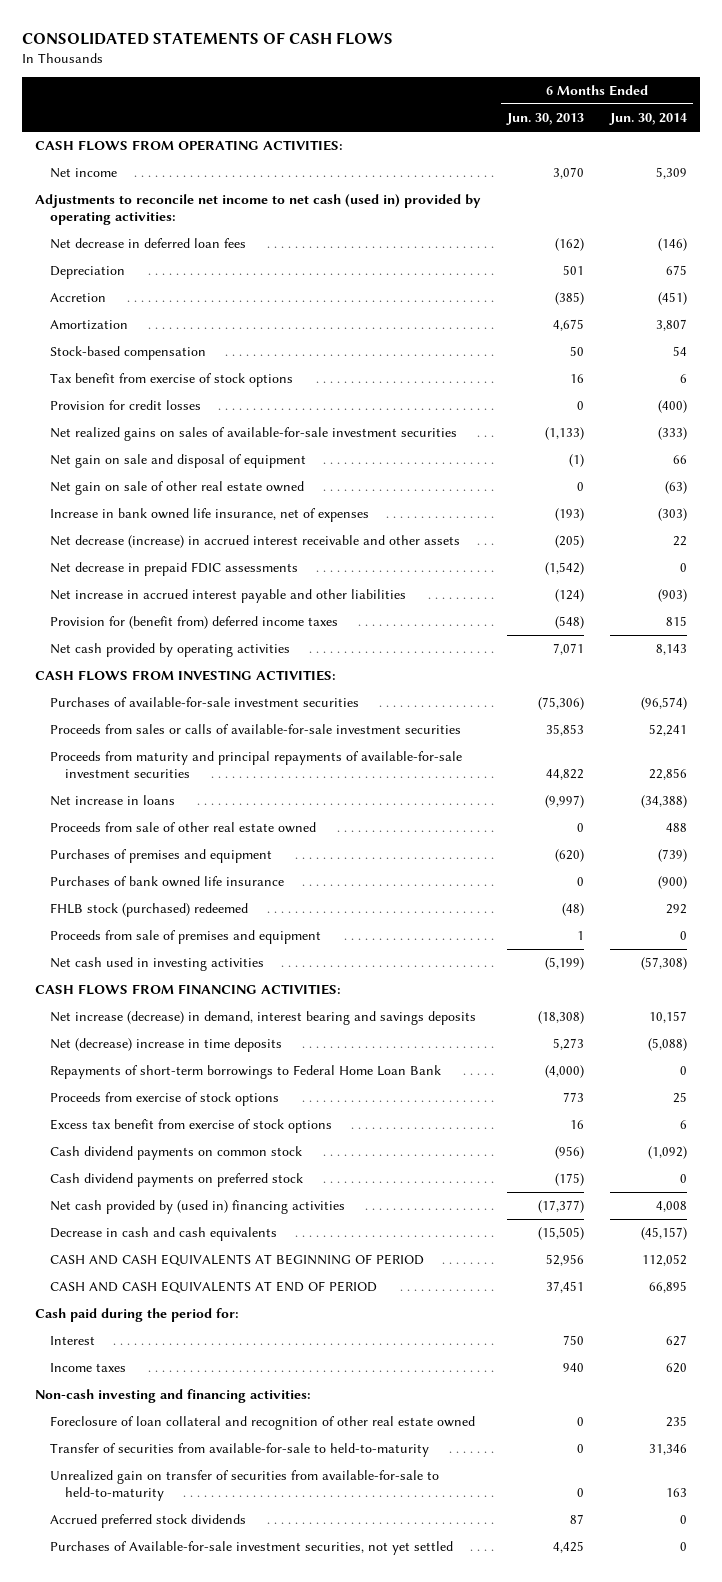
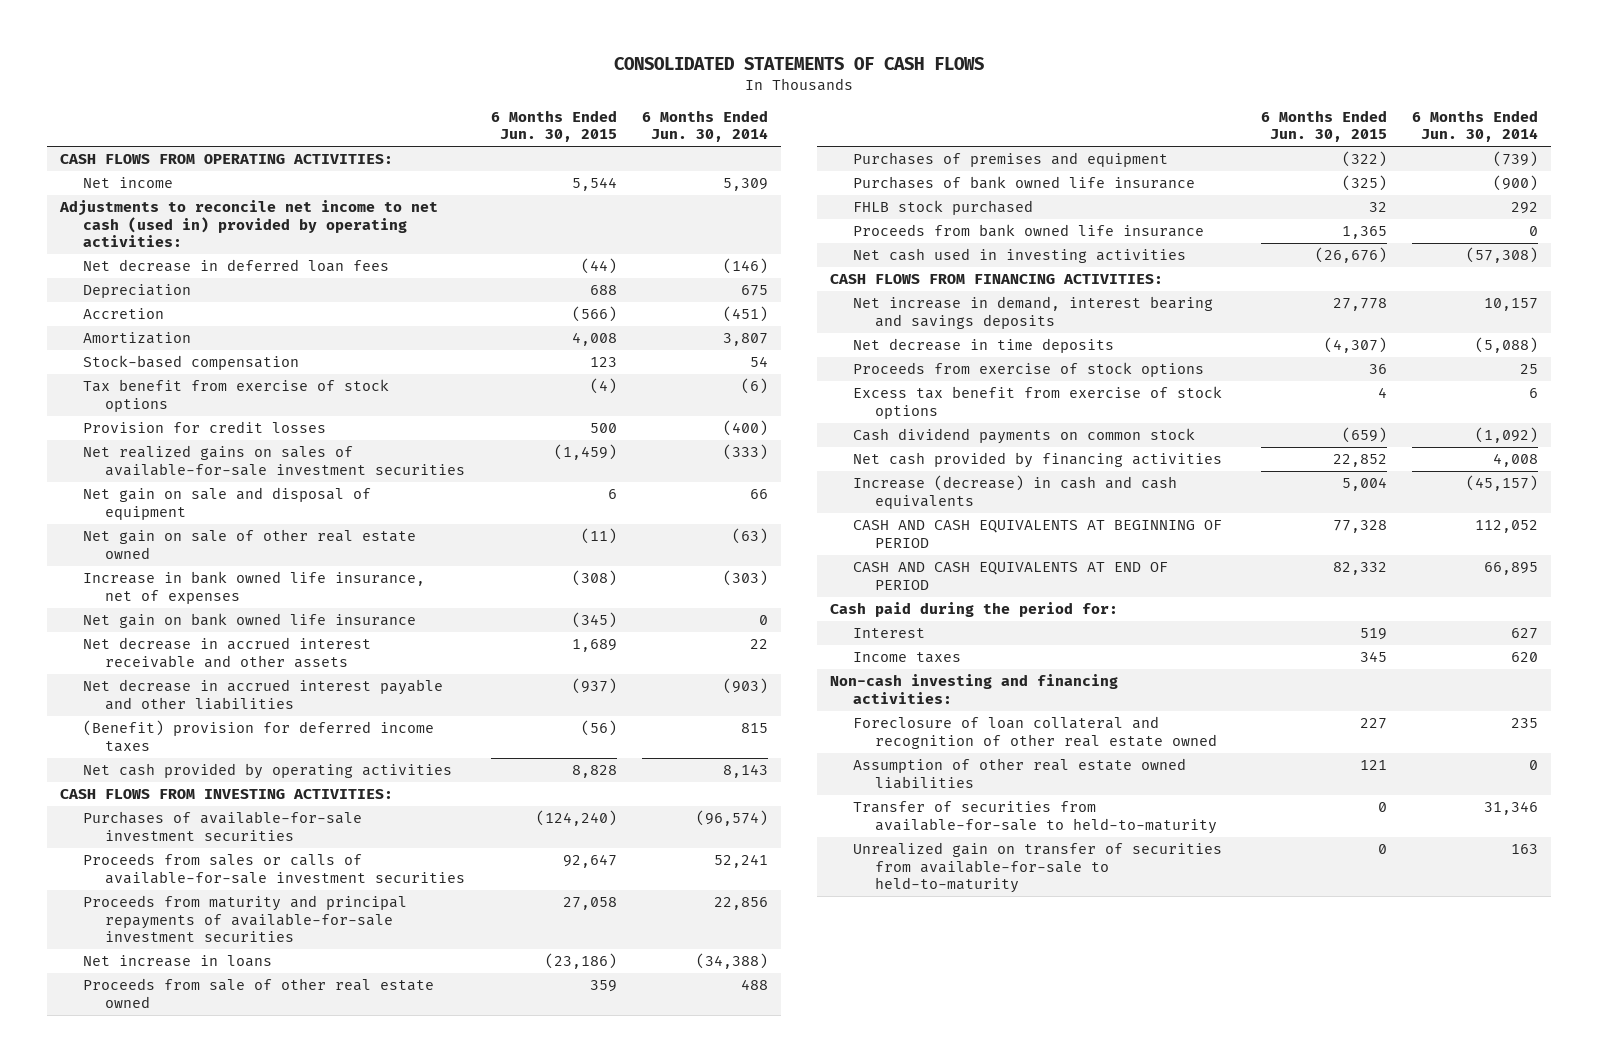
[506,113,585,126] Jun. 30, 2013 -> none
none -> [490,109,617,143] 6 Months Ended Jun. 30, 2015
[679,374,687,384] 6 -> [741,378,769,395] (6)
[50,562,299,577] Net decrease in prepaid FDIC assessments -> none
none -> [82,613,416,629] Net gain on bank owned life insurance
[50,535,461,549] Net decrease (increase) in accrued interest receivable and other assets -> [82,637,371,668] Net decrease in accrued interest receivable and other assets
[50,589,407,604] Net increase in accrued interest payable and other liabilities -> [82,679,443,710] Net decrease in accrued interest payable and other liabilities
[50,616,339,630] Provision for (benefit from) deferred income taxes -> [82,720,434,752] (Benefit) provision for deferred income taxes
[50,930,322,945] Proceeds from sale of premises and equipment -> none
[50,903,249,918] FHLB stock (purchased) redeemed -> [852,200,1033,216] FHLB stock purchased
none -> [852,224,1204,238] Proceeds from bank owned life insurance
[50,1065,442,1080] Repayments of short-term borrowings to Federal Home Loan Bank -> none
[50,1011,477,1026] Net increase (decrease) in demand, interest bearing and savings deposits -> [852,296,1213,329] Net increase in demand, interest bearing and savings deposits
[50,1038,283,1053] Net (decrease) increase in time deposits -> [852,338,1114,354] Net decrease in time deposits
[50,1173,304,1188] Cash dividend payments on preferred stock -> none
[50,1200,346,1215] Net cash provided by (used in) financing activities -> [852,452,1222,469] Net cash provided by financing activities
[50,1227,278,1242] Decrease in cash and cash equivalents -> [852,475,1177,509] Increase (decrease) in cash and cash equivalents
none -> [852,758,1186,789] Assumption of other real estate owned liabilities
[50,1514,247,1529] Accrued preferred stock dividends -> none
[50,1541,454,1556] Purchases of Available-for-sale investment securities, not yet settled -> none

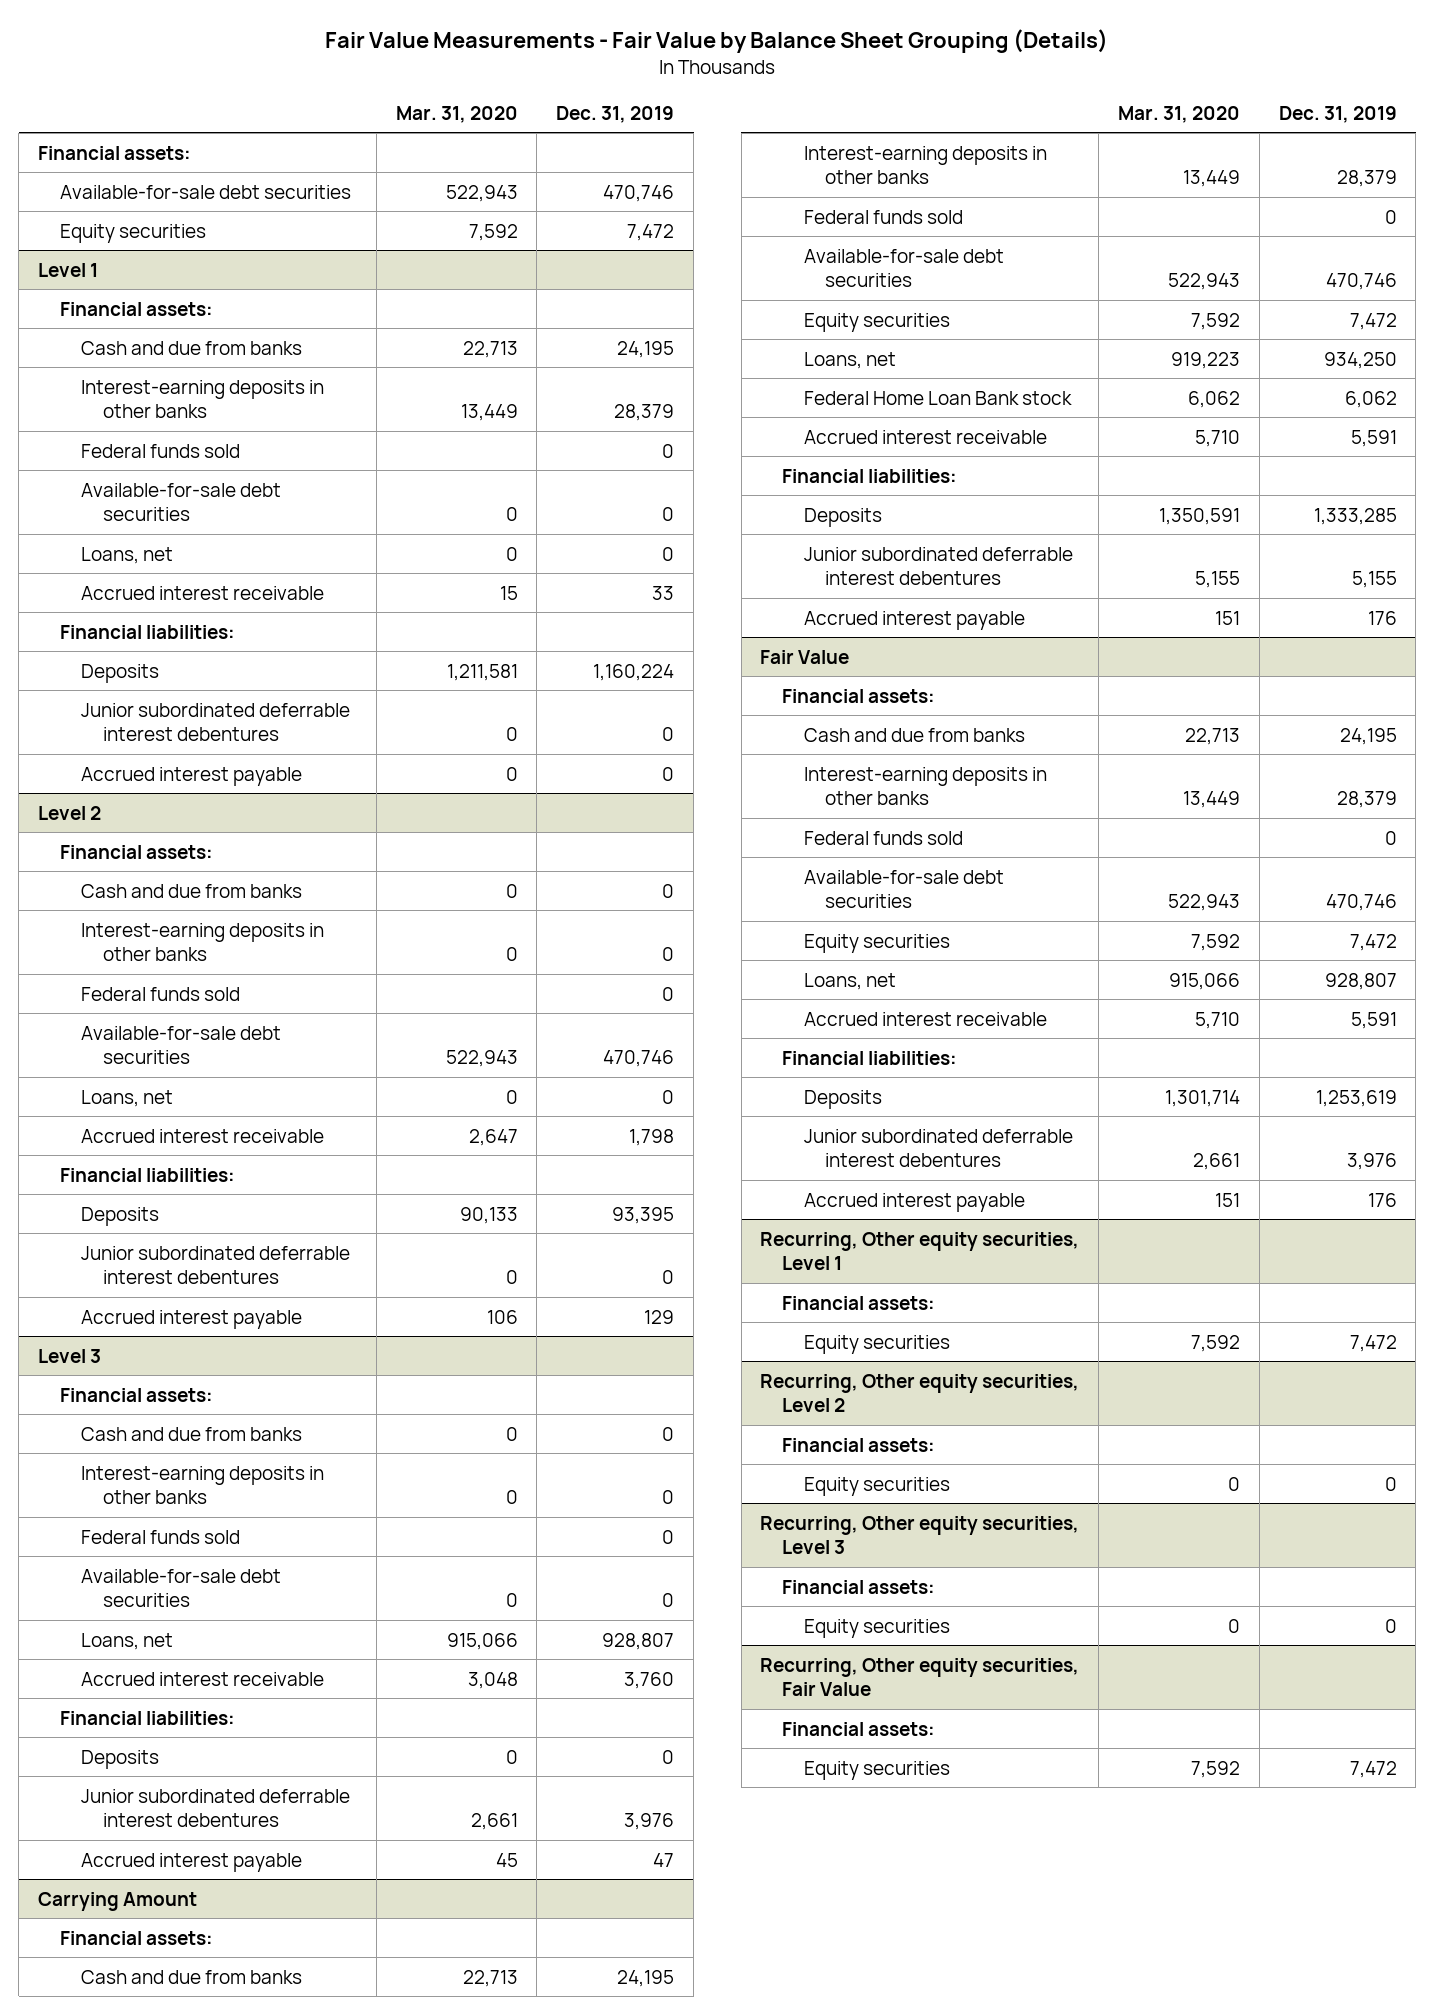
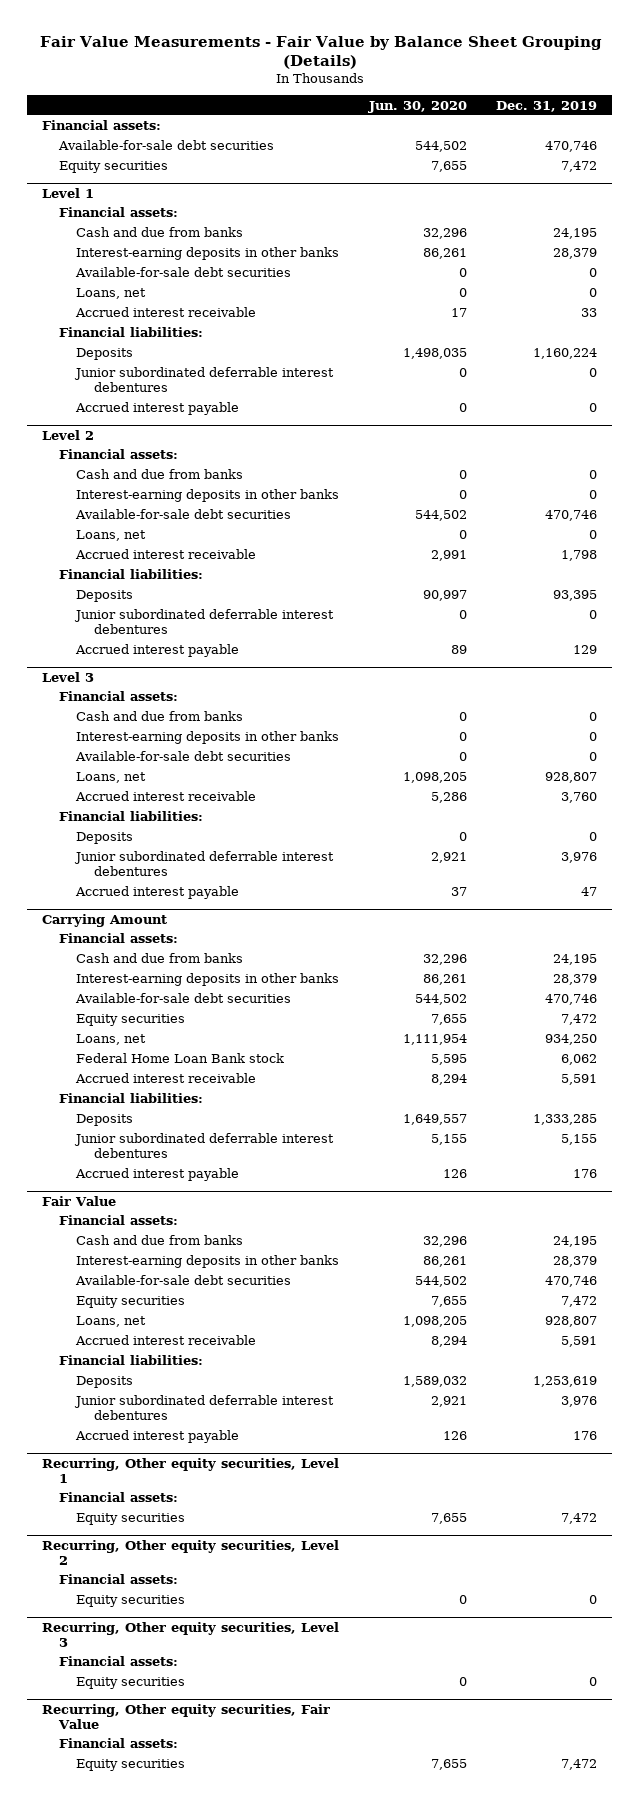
[395,105,518,123] Mar. 31, 2020 -> none
none -> [367,100,467,113] Jun. 30, 2020
[81,443,241,458] Federal funds sold -> none
[81,986,241,1001] Federal funds sold -> none
[81,1529,241,1544] Federal funds sold -> none
[803,209,963,224] Federal funds sold -> none
[803,830,963,845] Federal funds sold -> none

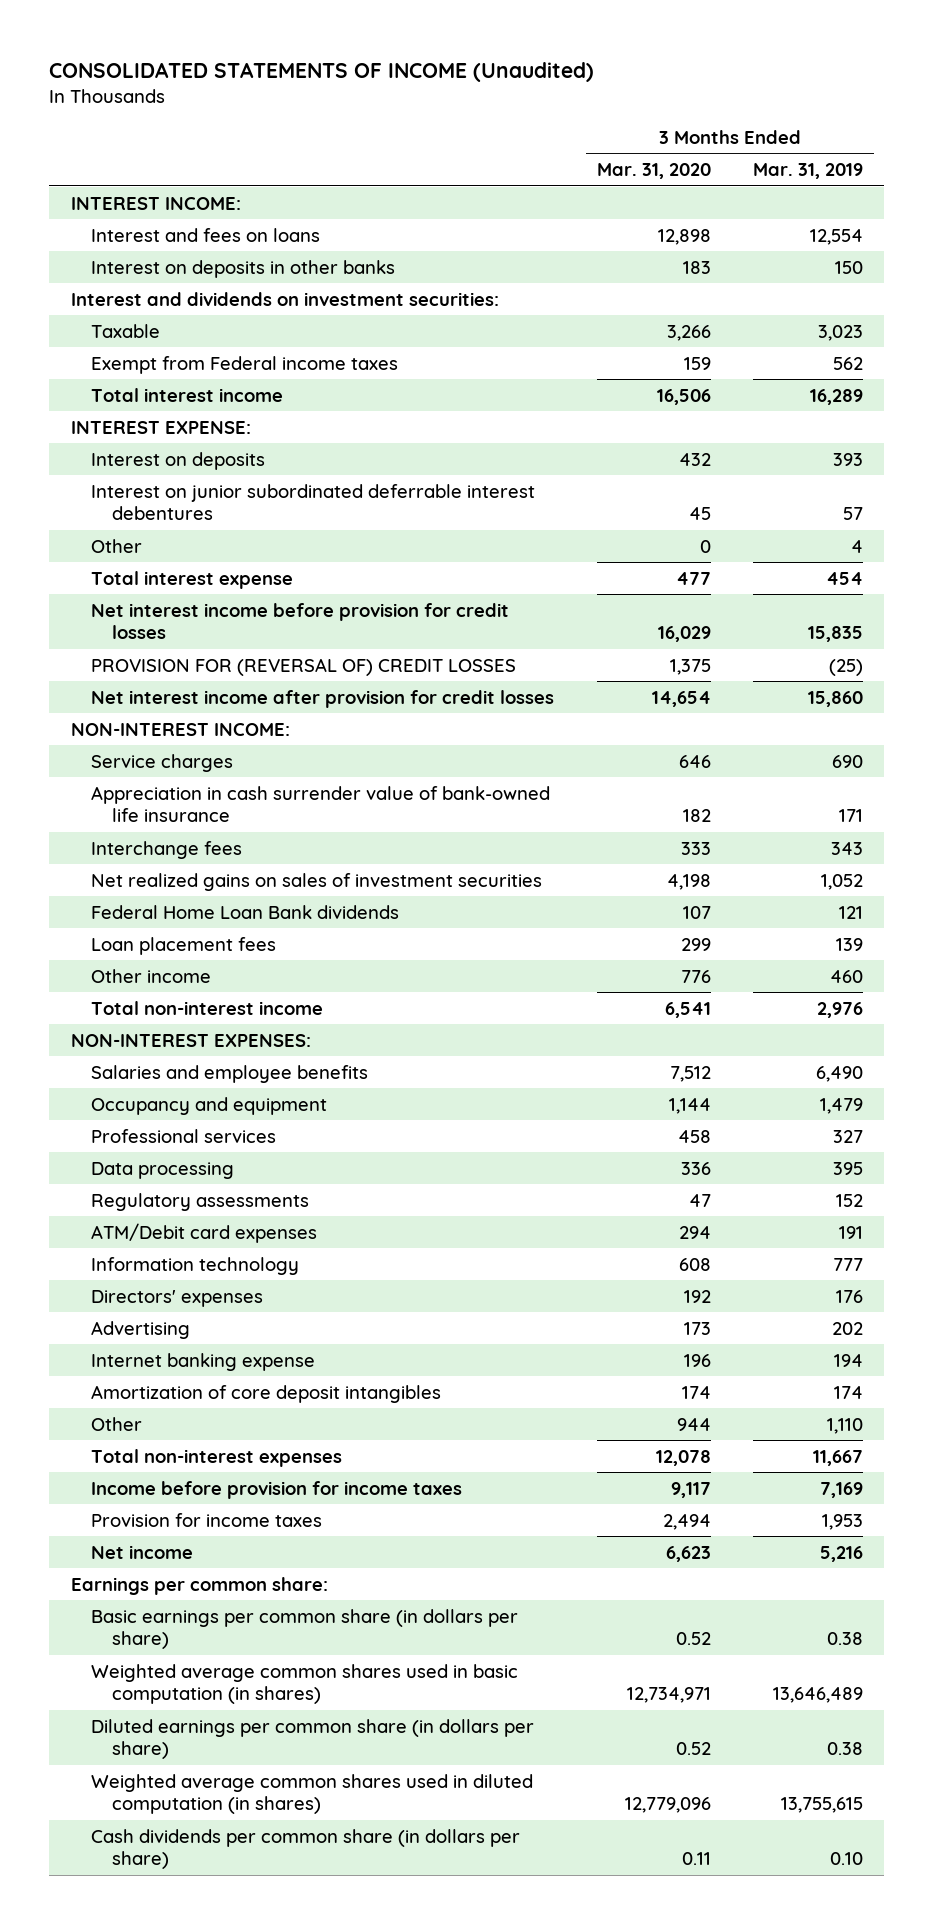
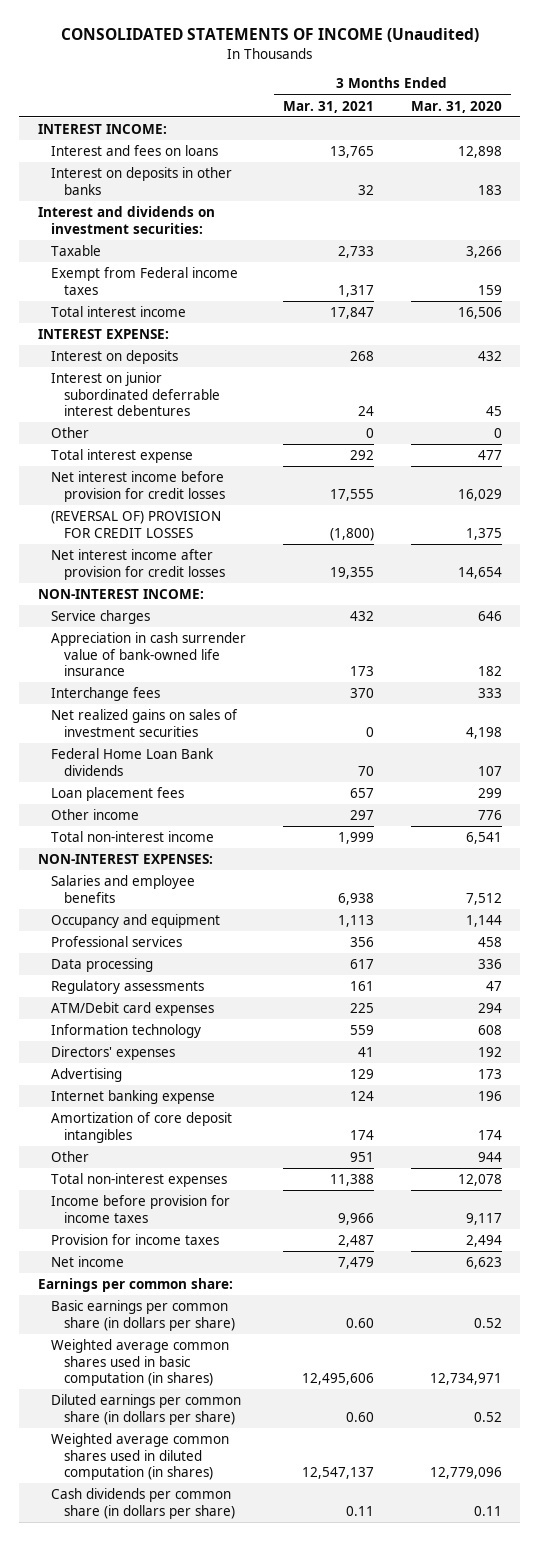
[752,163,863,180] Mar. 31, 2019 -> none
none -> [282,100,374,113] Mar. 31, 2021
[91,657,517,676] PROVISION FOR (REVERSAL OF) CREDIT LOSSES -> [50,511,221,538] (REVERSAL OF) PROVISION FOR CREDIT LOSSES

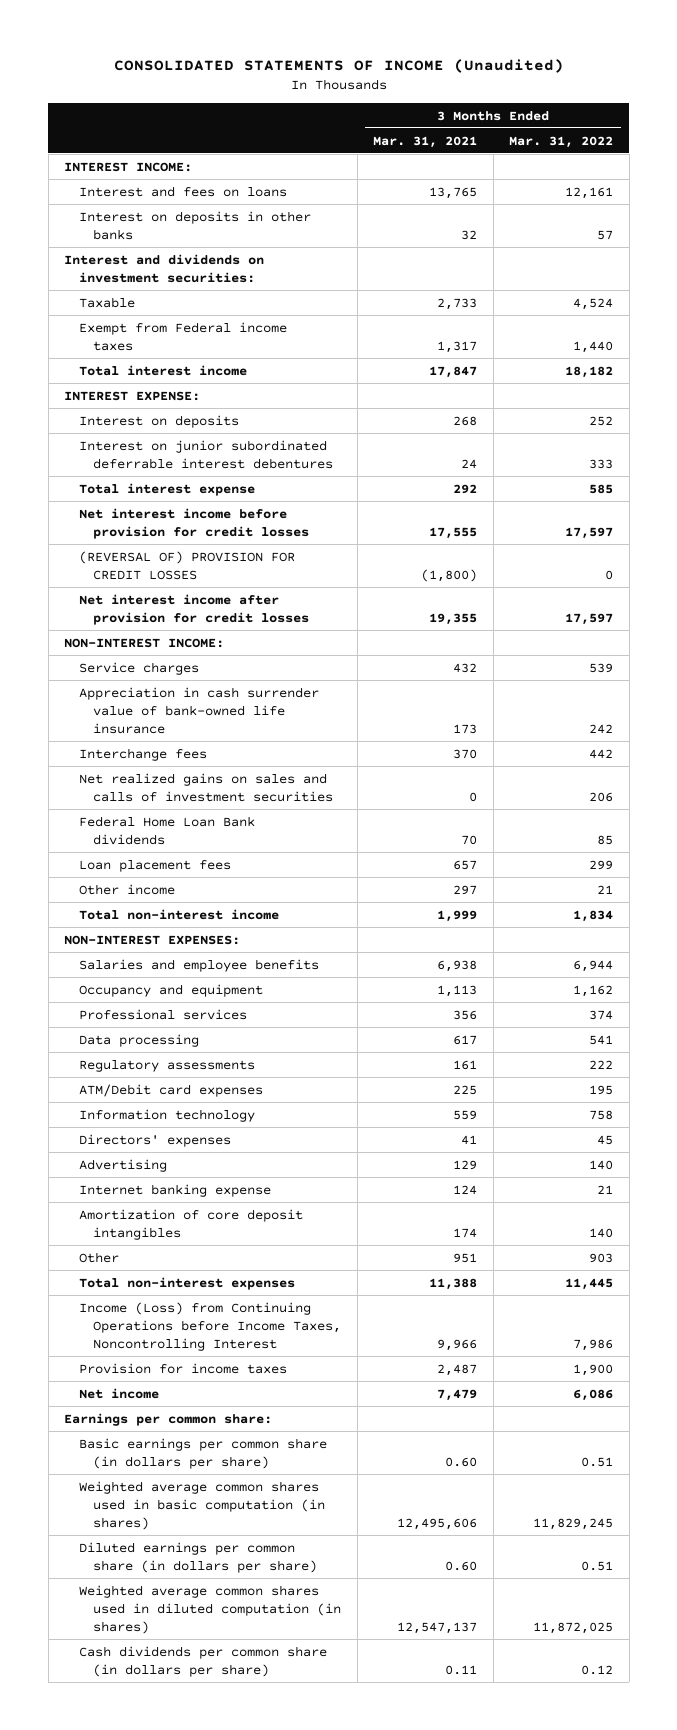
[410,100,502,113] Mar. 31, 2020 -> none
none -> [509,135,614,148] Mar. 31, 2022
[50,427,89,439] Other -> none
[50,709,238,737] Net realized gains on sales of investment securities -> [78,772,334,802] Net realized gains on sales and calls of investment securities
[50,1195,230,1223] Income before provision for income taxes -> [78,1301,342,1351] Income (Loss) from Continuing Operations before Income Taxes, Noncontrolling Interest

